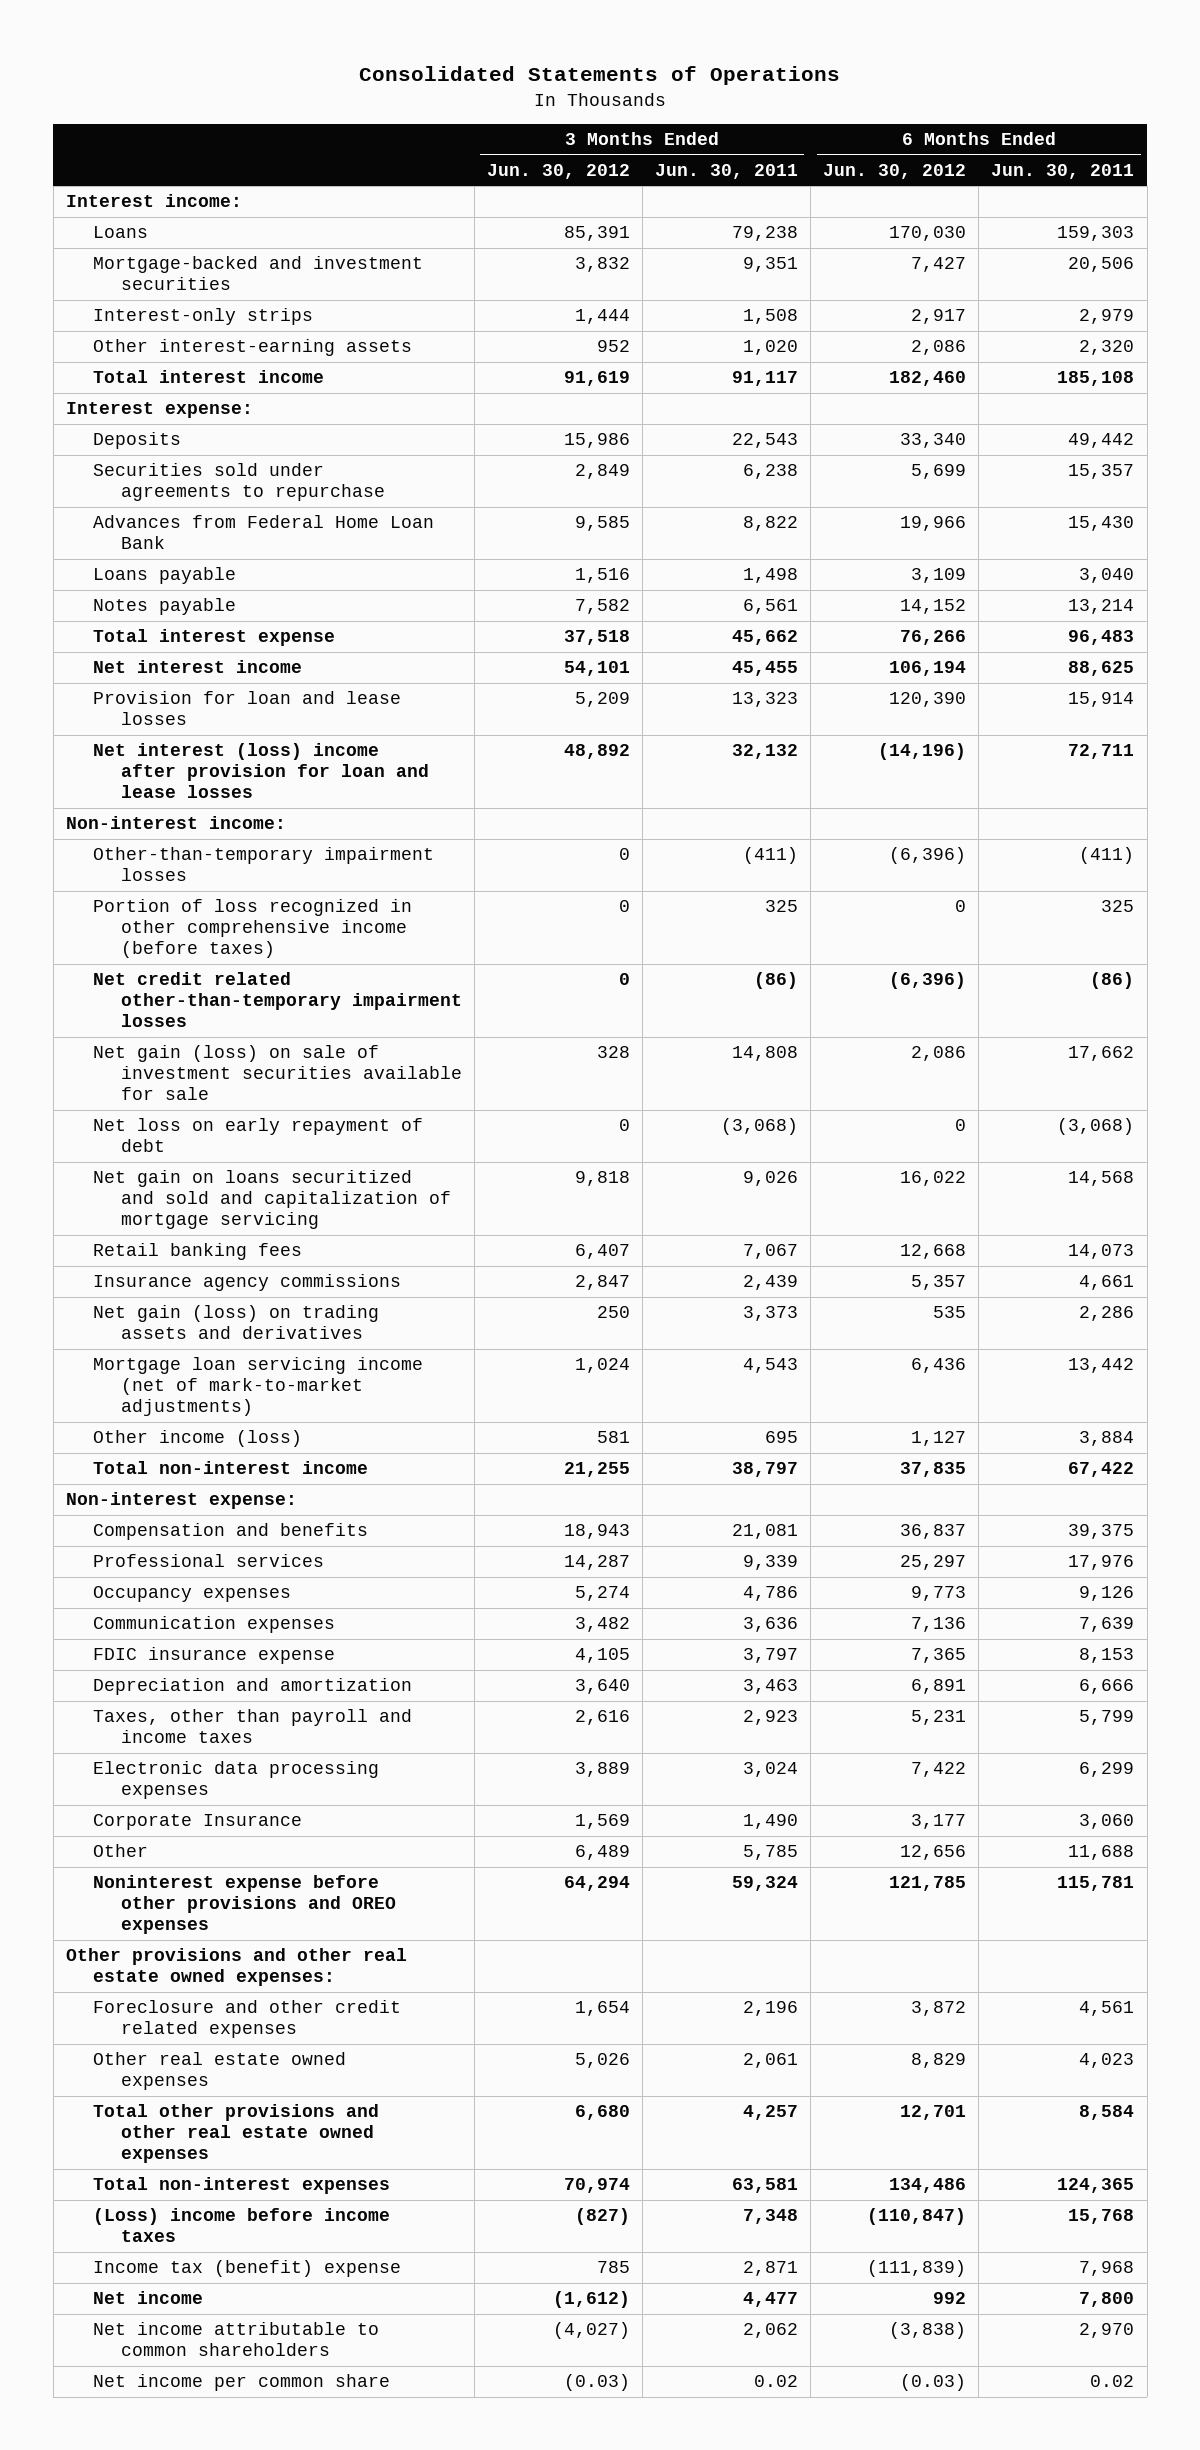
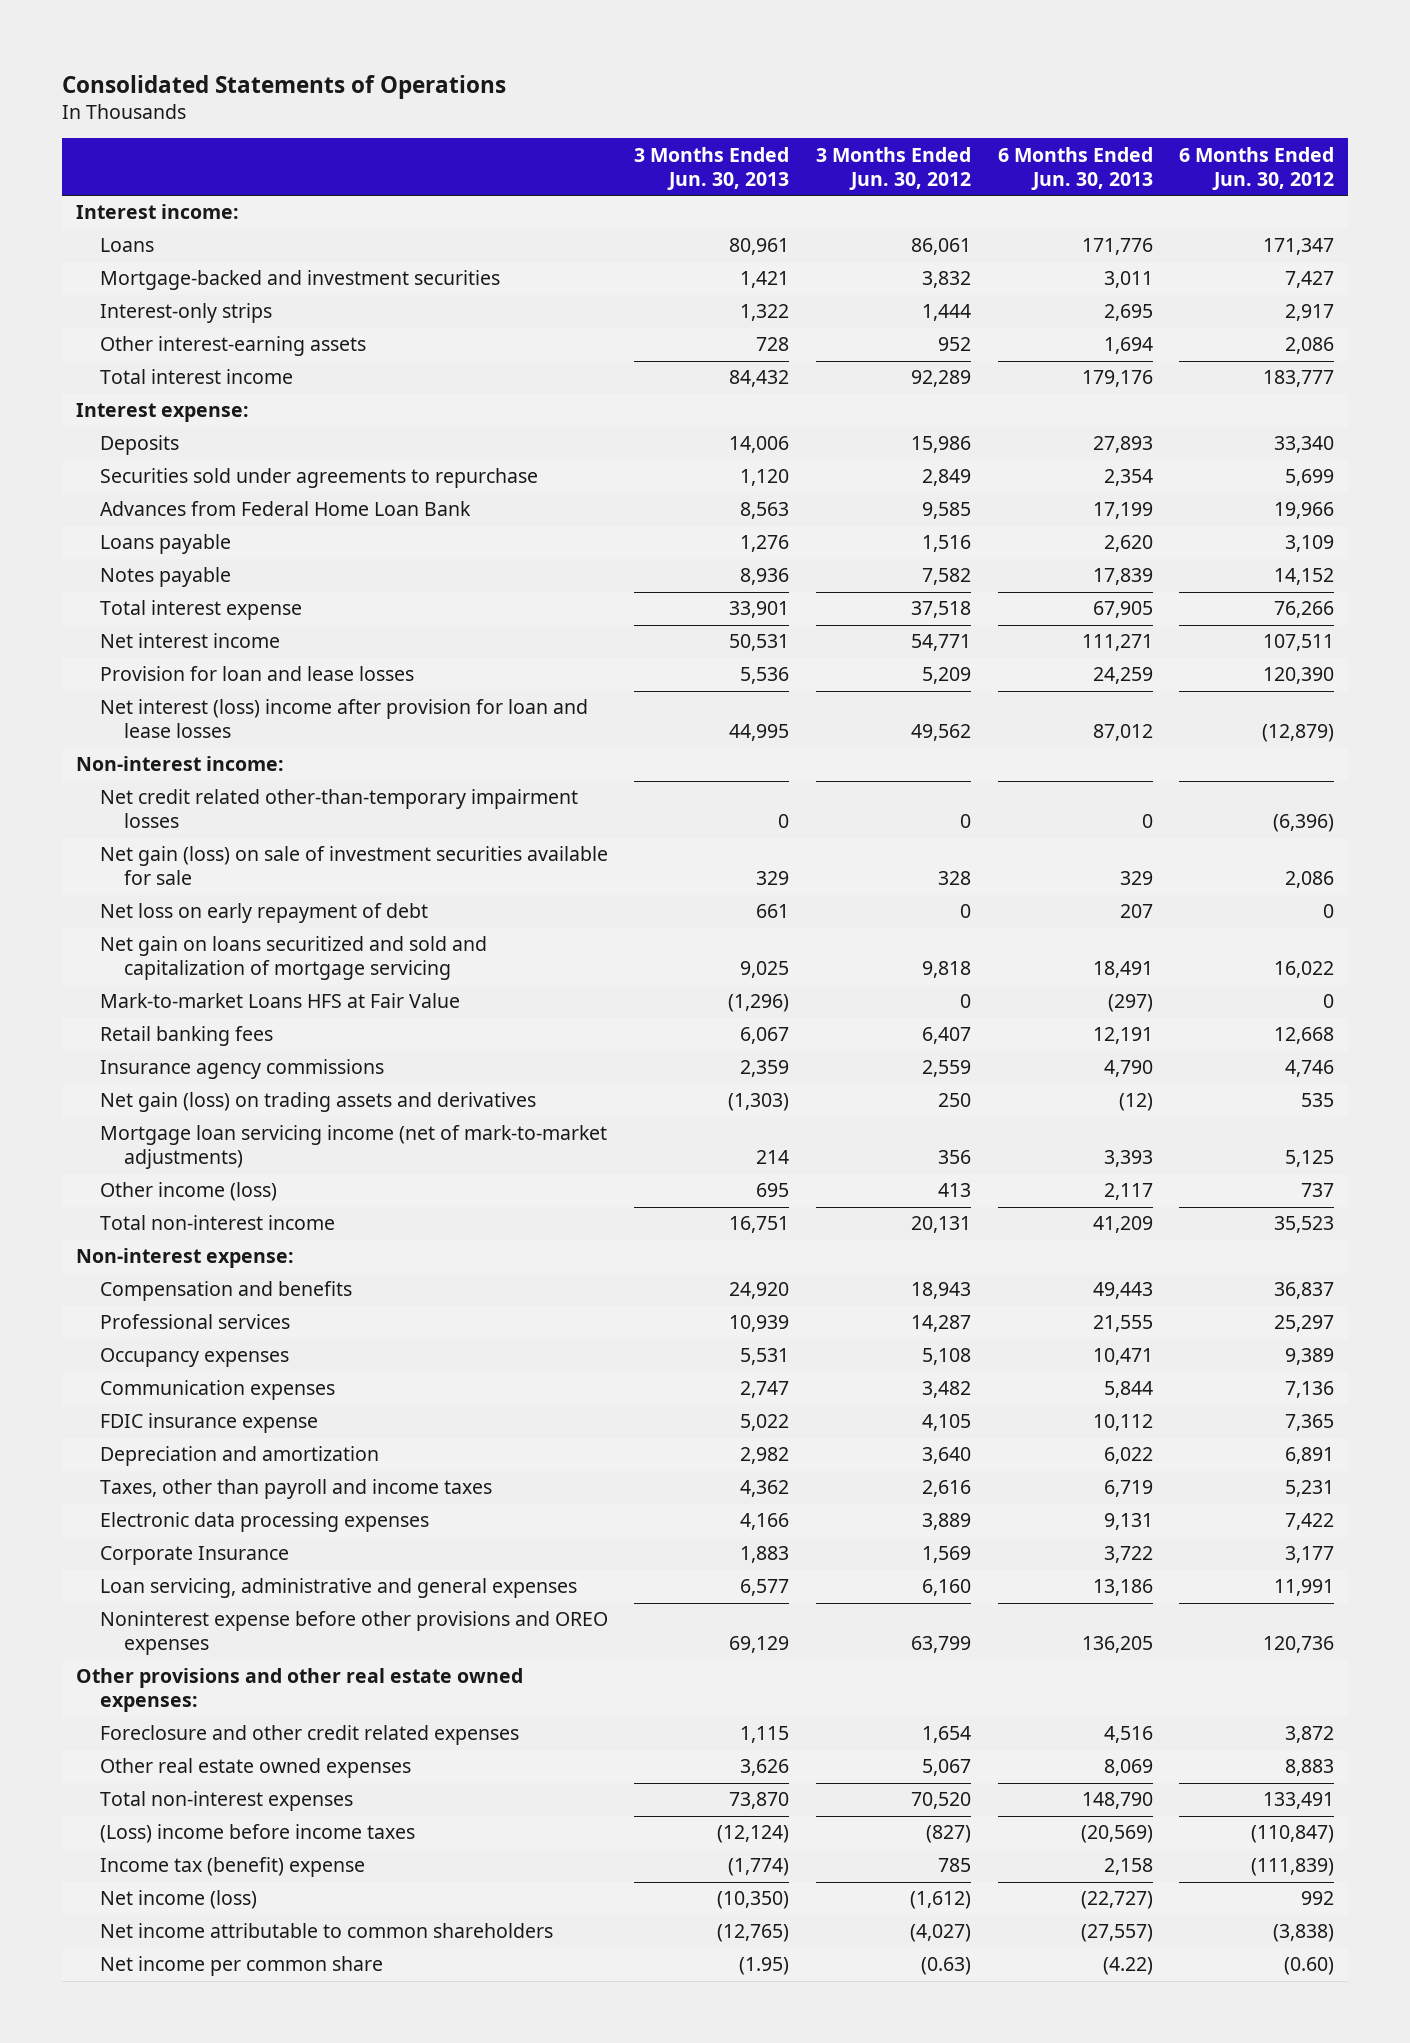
[654,163,798,179] Jun. 30, 2011 -> none
[991,163,1135,179] Jun. 30, 2011 -> none
none -> [634,146,790,190] 3 Months Ended Jun. 30, 2013
none -> [997,146,1153,190] 6 Months Ended Jun. 30, 2013
[563,226,630,242] 85,391 -> [911,238,972,256] 86,061
[889,226,967,242] 170,030 -> [1263,238,1335,256] 171,347
[563,371,630,387] 91,619 -> [911,370,972,388] 92,289
[889,371,967,387] 182,460 -> [1263,370,1335,388] 183,777
[563,661,630,677] 54,101 -> [911,634,972,652] 54,771
[889,661,967,677] 106,194 -> [1263,634,1335,652] 107,511
[563,744,630,760] 48,892 -> [911,724,972,742] 49,562
[878,743,967,761] (14,196) -> [1262,724,1335,743] (12,879)
[93,847,435,882] Other-than-temporary impairment losses -> none
[93,899,413,959] Portion of loss recognized in other comprehensive income (before taxes) -> none
none -> [99,993,460,1009] Mark-to-market Loans HFS at Fair Value
[574,1275,630,1291] 2,847 -> [922,1060,972,1078] 2,559
[911,1275,967,1291] 5,357 -> [1285,1060,1335,1078] 4,746
[574,1358,630,1374] 1,024 -> [938,1150,972,1165] 356
[911,1358,967,1374] 6,436 -> [1285,1150,1335,1168] 5,125
[596,1431,630,1444] 581 -> [938,1183,972,1198] 413
[911,1431,967,1447] 1,127 -> [1301,1183,1335,1198] 737
[563,1462,630,1478] 21,255 -> [911,1216,972,1234] 20,131
[900,1462,967,1478] 37,835 -> [1274,1216,1335,1234] 35,523
[574,1586,630,1602] 5,274 -> [922,1348,972,1366] 5,108
[911,1586,967,1602] 9,773 -> [1285,1348,1335,1366] 9,389
[93,1844,149,1858] Other -> none
none -> [99,1578,577,1599] Loan servicing, administrative and general expenses
[563,1876,630,1892] 64,294 -> [911,1636,972,1654] 63,799
[889,1876,967,1892] 121,785 -> [1263,1636,1335,1654] 120,736
[93,2104,380,2164] Total other provisions and other real estate owned expenses -> none
[574,2053,630,2069] 5,026 -> [922,1759,972,1777] 5,067
[911,2053,967,2069] 8,829 -> [1285,1759,1335,1777] 8,883
[563,2178,630,2194] 70,974 -> [911,1792,972,1810] 70,520
[889,2178,967,2194] 134,486 -> [1263,1792,1335,1810] 133,491
[93,2291,204,2305] Net income -> [99,1890,257,1910] Net income (loss)
[563,2374,630,2392] (0.03) -> [921,1957,972,1976] (0.63)
[900,2374,967,2392] (0.03) -> [1284,1957,1335,1976] (0.60)

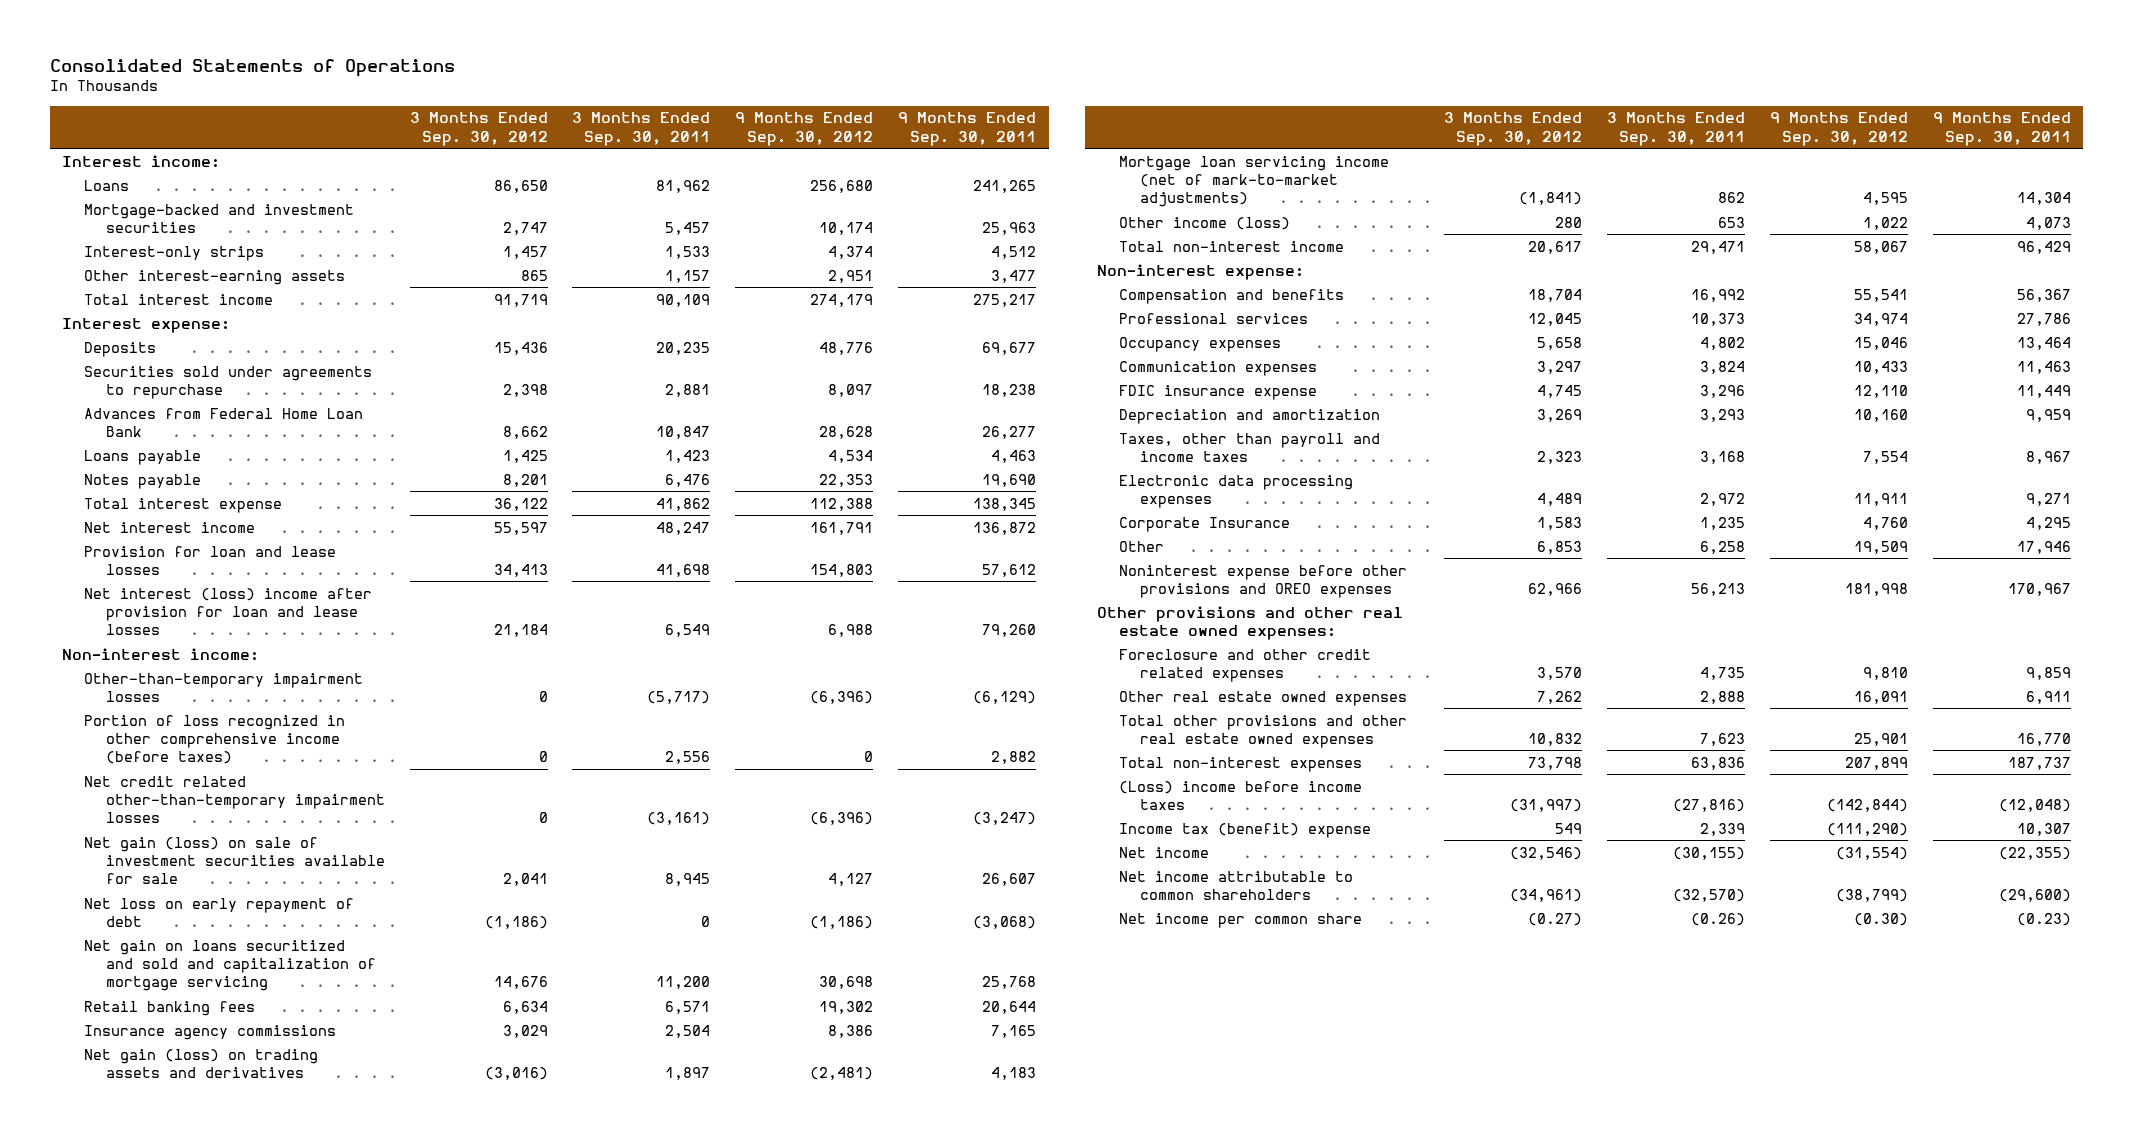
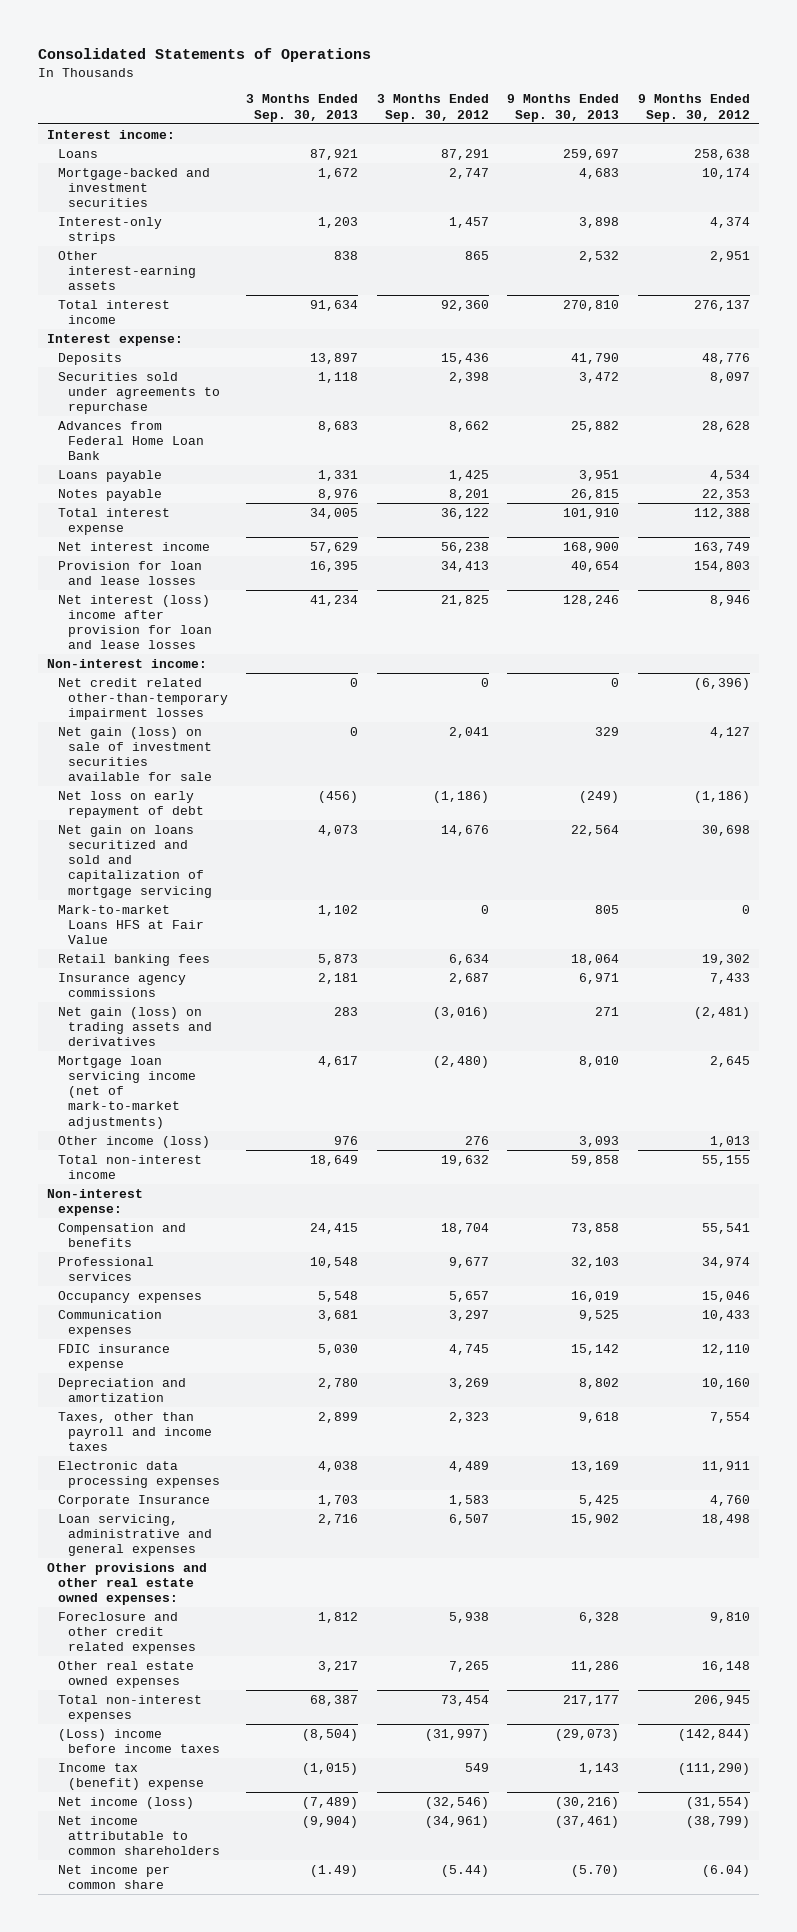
[572,112,711,146] 3 Months Ended Sep. 30, 2011 -> none
[898,112,1037,146] 9 Months Ended Sep. 30, 2011 -> none
none -> [246,94,359,122] 3 Months Ended Sep. 30, 2013
none -> [507,94,620,122] 9 Months Ended Sep. 30, 2013
[493,179,548,193] 86,650 -> [440,148,489,160] 87,291
[810,179,874,193] 256,680 -> [693,148,750,160] 258,638
[493,293,548,307] 91,719 -> [440,299,489,311] 92,360
[810,293,874,307] 274,179 -> [693,299,750,311] 276,137
[493,521,548,535] 55,597 -> [440,541,489,553] 56,238
[810,521,874,535] 161,791 -> [693,541,750,553] 163,749
[493,624,548,638] 21,184 -> [440,594,489,606] 21,825
[828,624,874,638] 6,988 -> [709,594,750,606] 8,946
[84,672,364,702] Other-than-temporary impairment losses -> none
[84,714,346,765] Portion of loss recognized in other comprehensive income (before taxes) -> none
none -> [57,904,205,945] Mark-to-market Loans HFS at Fair Value
[502,1024,548,1038] 3,029 -> [448,972,489,984] 2,687
[828,1024,874,1038] 8,386 -> [709,972,750,984] 7,433
[1519,192,1583,206] (1,841) -> [432,1055,489,1068] (2,480)
[1863,192,1909,206] 4,595 -> [709,1055,750,1067] 2,645
[1555,216,1583,228] 280 -> [464,1135,489,1145] 276
[1863,216,1909,230] 1,022 -> [709,1135,750,1147] 1,013
[1528,240,1583,254] 20,617 -> [440,1154,489,1166] 19,632
[1854,240,1909,254] 58,067 -> [701,1154,750,1166] 55,155
[1528,312,1583,326] 12,045 -> [448,1256,489,1268] 9,677
[1537,336,1583,350] 5,658 -> [448,1290,489,1302] 5,657
[1118,540,1164,552] Other -> none
[1118,564,1407,598] Noninterest expense before other provisions and OREO expenses -> none
none -> [57,1513,213,1557] Loan servicing, administrative and general expenses
[1118,714,1407,748] Total other provisions and other real estate owned expenses -> none
[1537,666,1583,680] 3,570 -> [448,1611,489,1623] 5,938
[1537,690,1583,704] 7,262 -> [448,1660,489,1672] 7,265
[1854,690,1909,704] 16,091 -> [701,1660,750,1672] 16,148
[1528,756,1583,770] 73,798 -> [440,1694,489,1706] 73,454
[1845,756,1909,770] 207,899 -> [693,1694,750,1706] 206,945
[1118,846,1209,858] Net income -> [57,1796,194,1809] Net income (loss)
[1528,912,1583,926] (0.27) -> [440,1864,489,1877] (5.44)
[1854,912,1909,926] (0.30) -> [701,1864,750,1877] (6.04)

